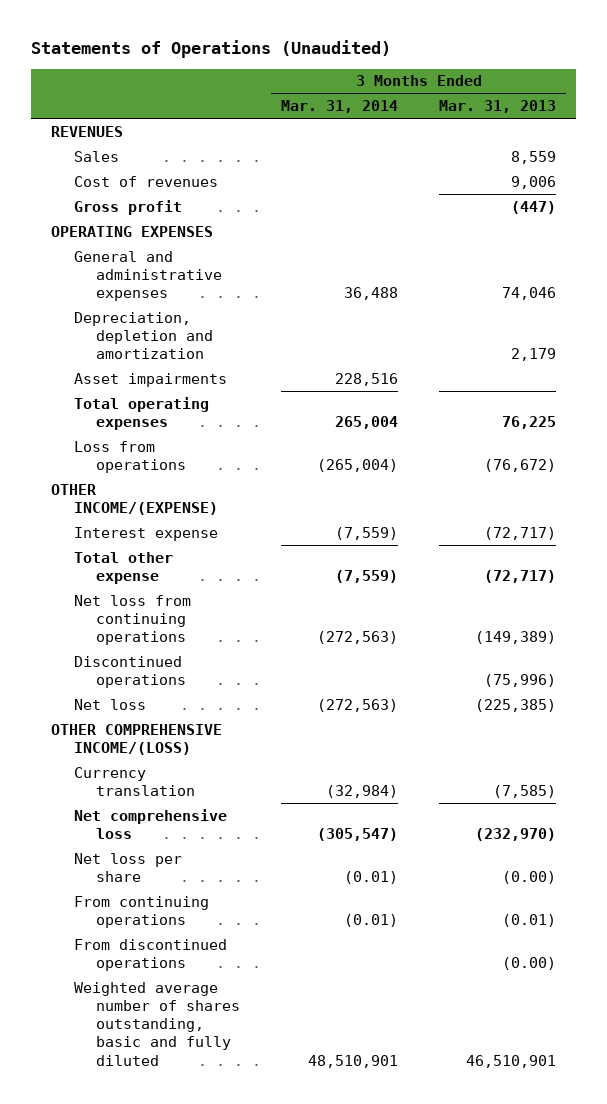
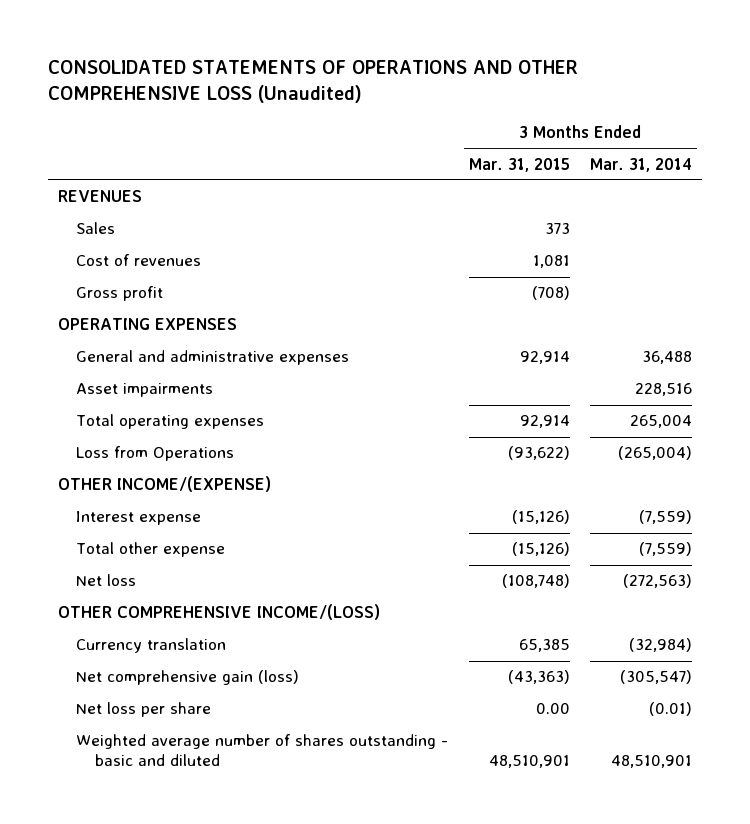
[30,39,391,58] Statements of Operations (Unaudited) -> [47,59,578,104] CONSOLIDATED STATEMENTS OF OPERATIONS AND OTHER COMPREHENSIVE LOSS (Unaudited)
[438,100,556,114] Mar. 31, 2013 -> none
none -> [468,157,570,172] Mar. 31, 2015
[73,311,214,360] Depreciation, depletion and amortization -> none
[73,440,187,474] Loss from operations -> [76,446,235,462] Loss from Operations
[73,594,191,646] Net loss from continuing operations -> none
[73,655,187,689] Discontinued operations -> none
[73,808,227,840] Net comprehensive loss -> [76,670,300,686] Net comprehensive gain (loss)
[73,895,209,929] From continuing operations -> none
[73,938,227,972] From discontinued operations -> none
[73,981,241,1066] Weighted average number of shares outstanding, basic and fully diluted -> [76,734,449,767] Weighted average number of shares outstanding - basic and diluted

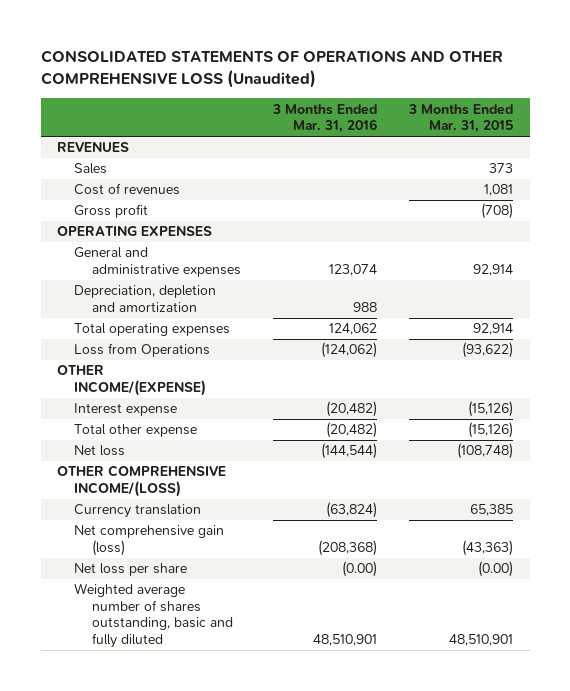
[590,157,693,172] Mar. 31, 2014 -> none
none -> [272,103,378,134] 3 Months Ended Mar. 31, 2016
[76,383,214,398] Asset impairments -> none
none -> [74,285,217,312] Depreciation, depletion and amortization
[535,703,570,715] 0.00 -> [478,561,514,578] (0.00)
[76,734,449,767] Weighted average number of shares outstanding - basic and diluted -> [74,583,233,648] Weighted average number of shares outstanding, basic and fully diluted

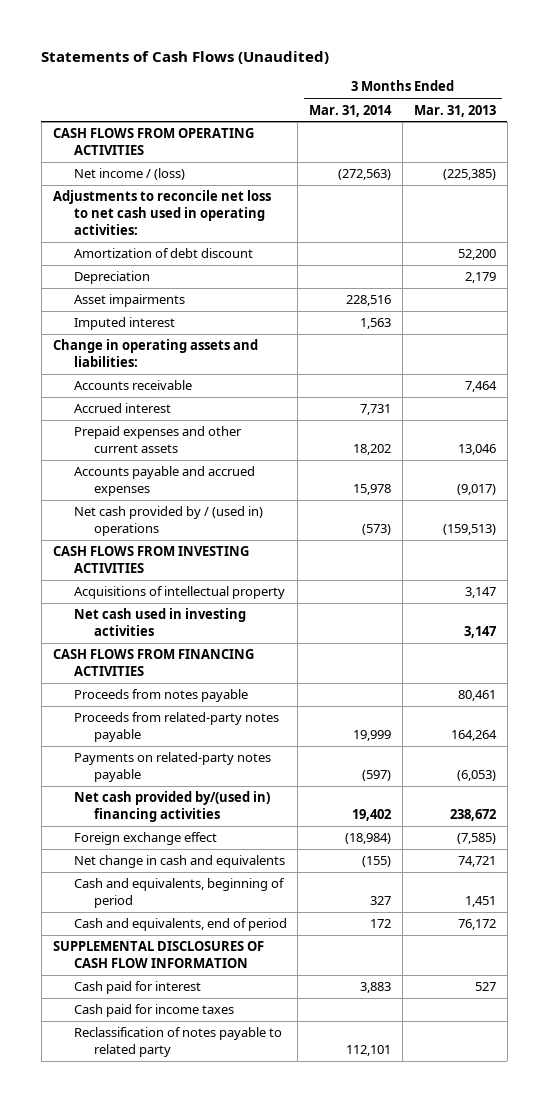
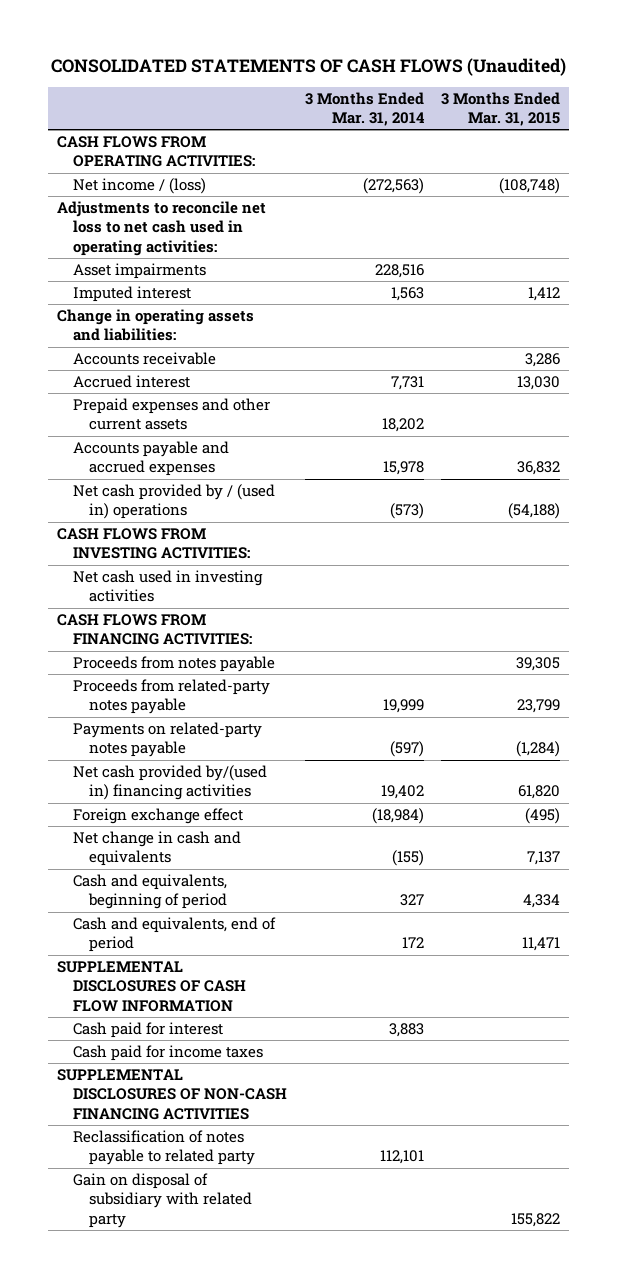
[41,50,330,64] Statements of Cash Flows (Unaudited) -> [50,57,566,76] CONSOLIDATED STATEMENTS OF CASH FLOWS (Unaudited)
[413,104,496,117] Mar. 31, 2013 -> none
none -> [441,91,561,127] 3 Months Ended Mar. 31, 2015
[52,128,254,156] CASH FLOWS FROM OPERATING ACTIVITIES -> [56,136,255,168] CASH FLOWS FROM OPERATING ACTIVITIES:
[73,248,253,259] Amortization of debt discount -> none
[73,271,150,285] Depreciation -> none
[73,586,285,600] Acquisitions of intellectual property -> none
[52,546,249,574] CASH FLOWS FROM INVESTING ACTIVITIES -> [56,528,250,560] CASH FLOWS FROM INVESTING ACTIVITIES:
[52,649,254,677] CASH FLOWS FROM FINANCING ACTIVITIES -> [56,614,252,646] CASH FLOWS FROM FINANCING ACTIVITIES:
none -> [56,1069,287,1120] SUPPLEMENTAL DISCLOSURES OF NON-CASH FINANCING ACTIVITIES
none -> [72,1173,252,1228] Gain on disposal of subsidiary with related party

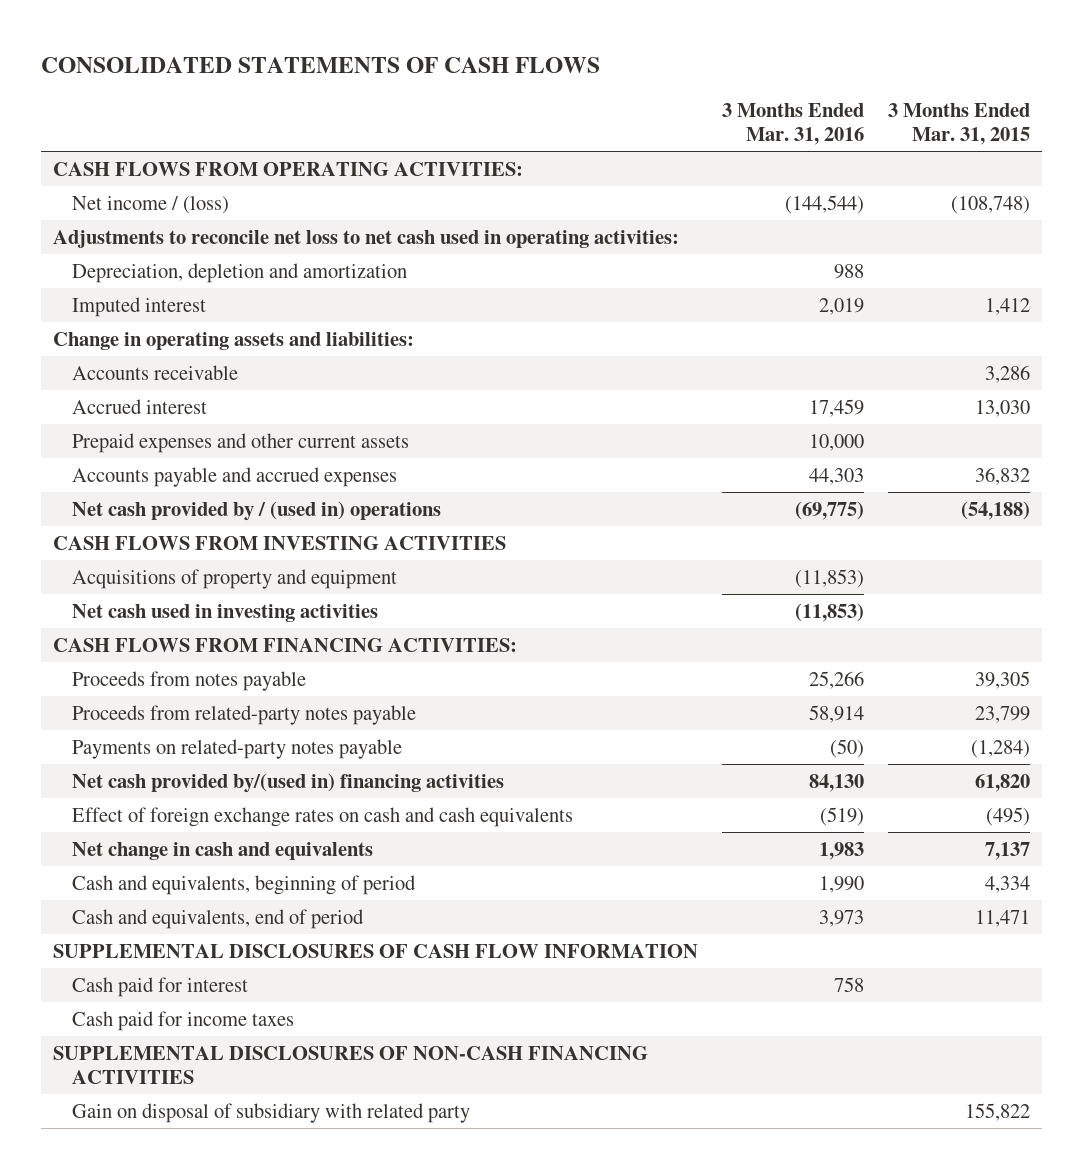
[50,57,566,76] CONSOLIDATED STATEMENTS OF CASH FLOWS (Unaudited) -> [41,56,601,73] CONSOLIDATED STATEMENTS OF CASH FLOWS
[304,91,425,127] 3 Months Ended Mar. 31, 2014 -> none
none -> [721,102,864,145] 3 Months Ended Mar. 31, 2016
[72,263,206,280] Asset impairments -> none
none -> [71,262,407,283] Depreciation, depletion and amortization
[56,528,250,560] CASH FLOWS FROM INVESTING ACTIVITIES: -> [53,535,507,550] CASH FLOWS FROM INVESTING ACTIVITIES
none -> [71,568,397,589] Acquisitions of property and equipment
[72,808,243,825] Foreign exchange effect -> [71,806,573,827] Effect of foreign exchange rates on cash and cash equivalents
[72,1130,255,1166] Reclassification of notes payable to related party -> none

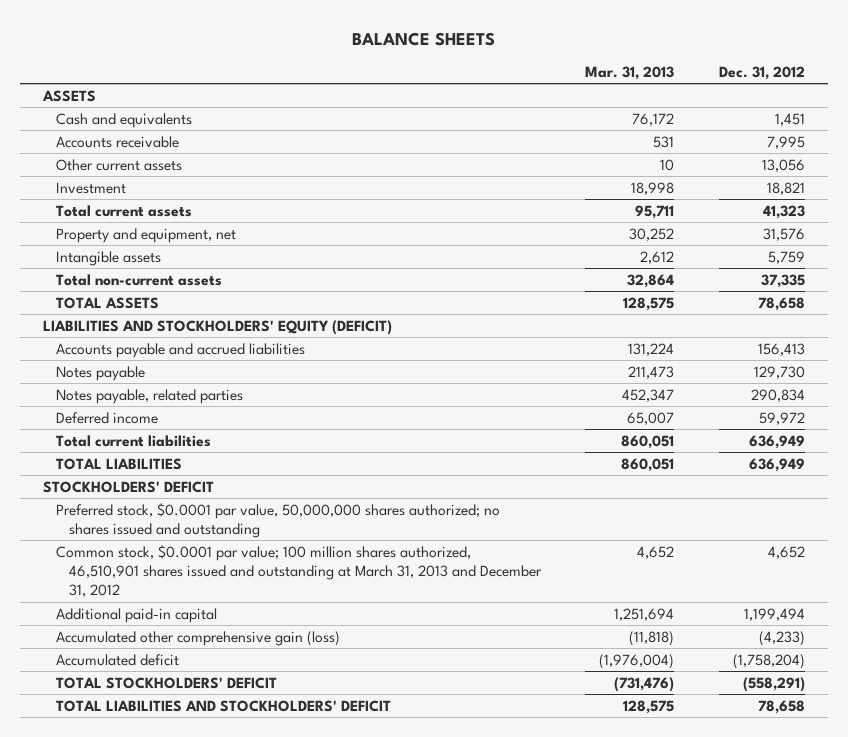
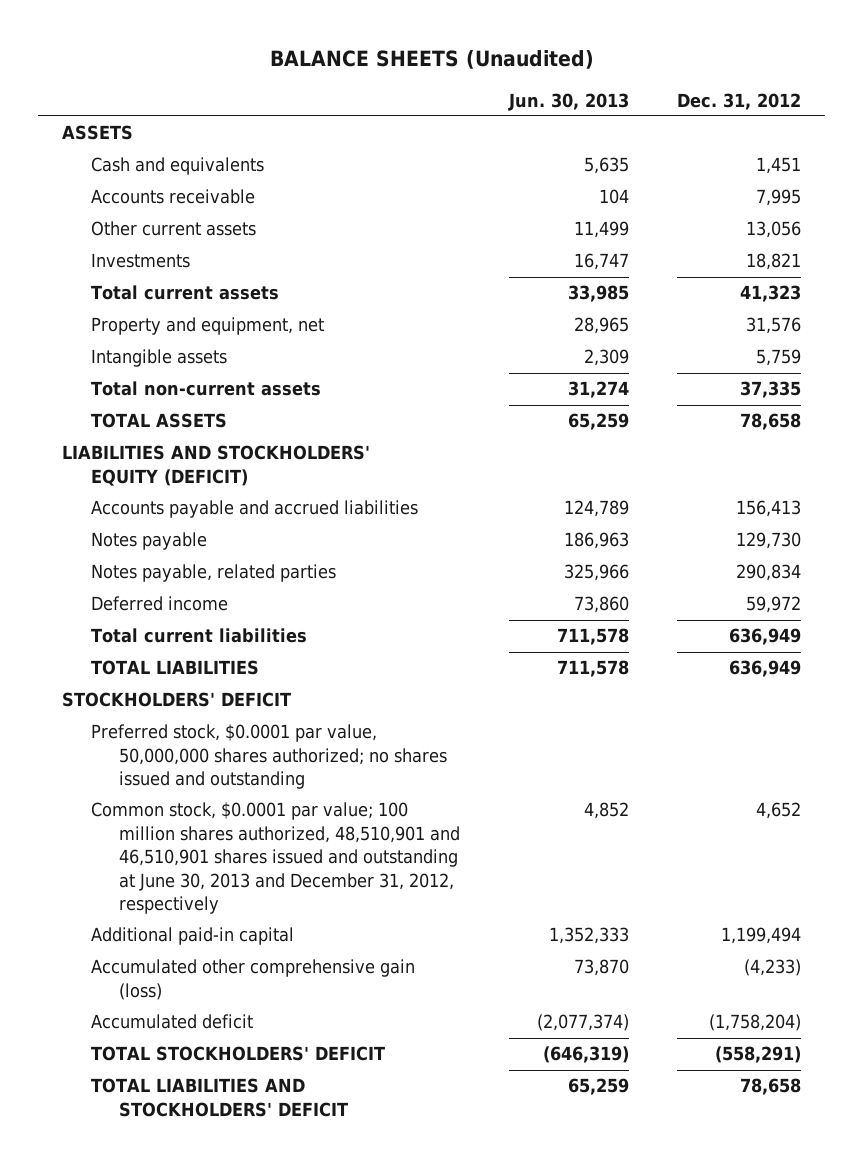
[351,31,495,46] BALANCE SHEETS -> [269,50,594,70] BALANCE SHEETS (Unaudited)
[585,65,675,80] Mar. 31, 2013 -> none
none -> [507,92,629,111] Jun. 30, 2013
[55,181,126,194] Investment -> [90,253,190,269] Investments
[55,544,542,598] Common stock, $0.0001 par value; 100 million shares authorized, 46,510,901 shares issued and outstanding at March 31, 2013 and December 31, 2012 -> [90,802,461,914] Common stock, $0.0001 par value; 100 million shares authorized, 48,510,901 and 46,510,901 shares issued and outstanding at June 30, 2013 and December 31, 2012, respectively

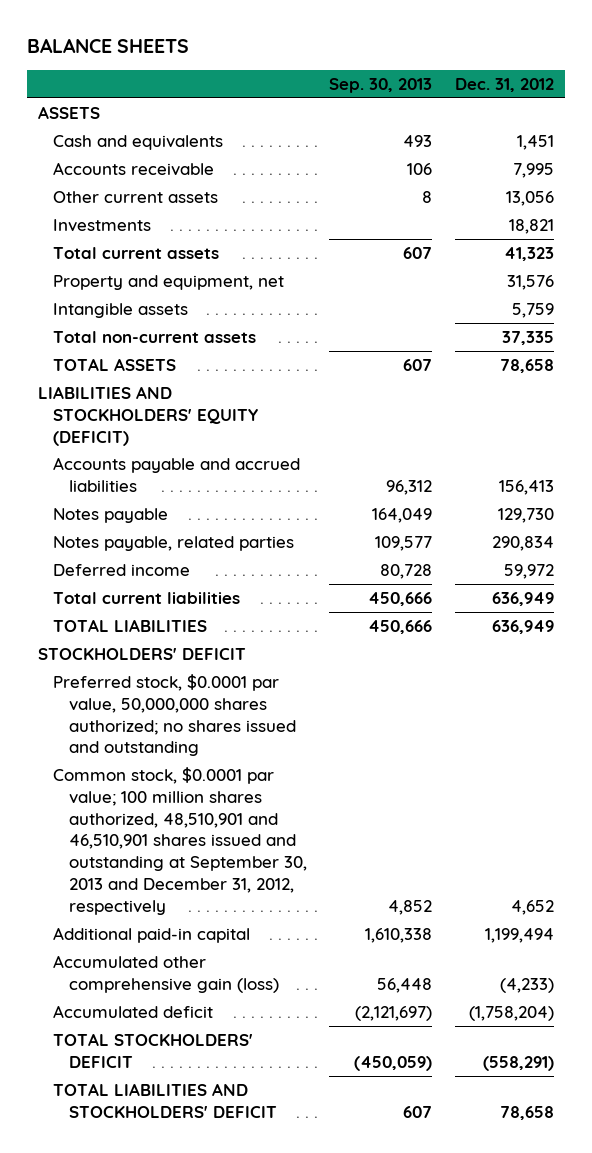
[269,50,594,70] BALANCE SHEETS (Unaudited) -> [26,38,189,54] BALANCE SHEETS
[507,92,629,111] Jun. 30, 2013 -> none
none -> [329,78,433,94] Sep. 30, 2013
[90,802,461,914] Common stock, $0.0001 par value; 100 million shares authorized, 48,510,901 and 46,510,901 shares issued and outstanding at June 30, 2013 and December 31, 2012, respectively -> [53,766,307,915] Common stock, $0.0001 par value; 100 million shares authorized, 48,510,901 and 46,510,901 shares issued and outstanding at September 30, 2013 and December 31, 2012, respectively

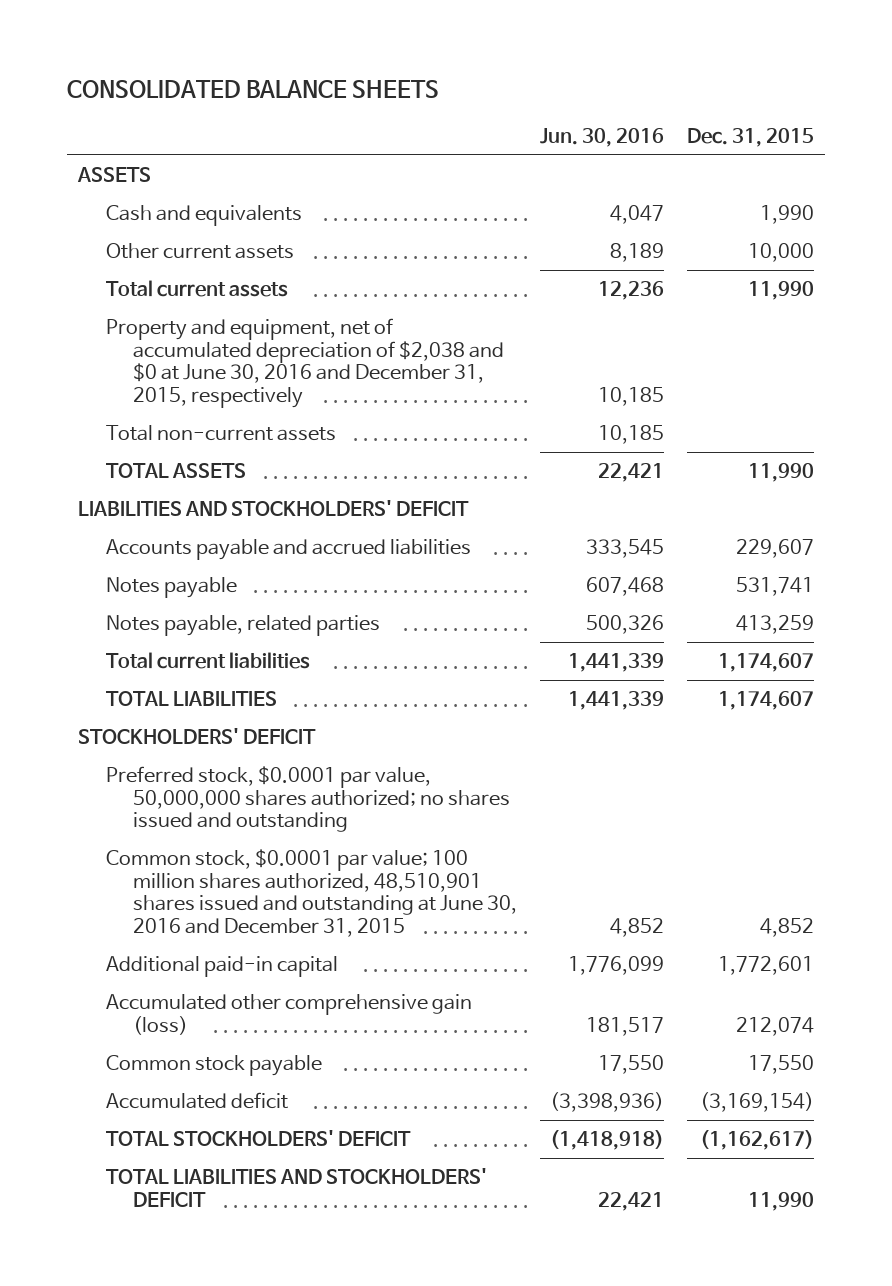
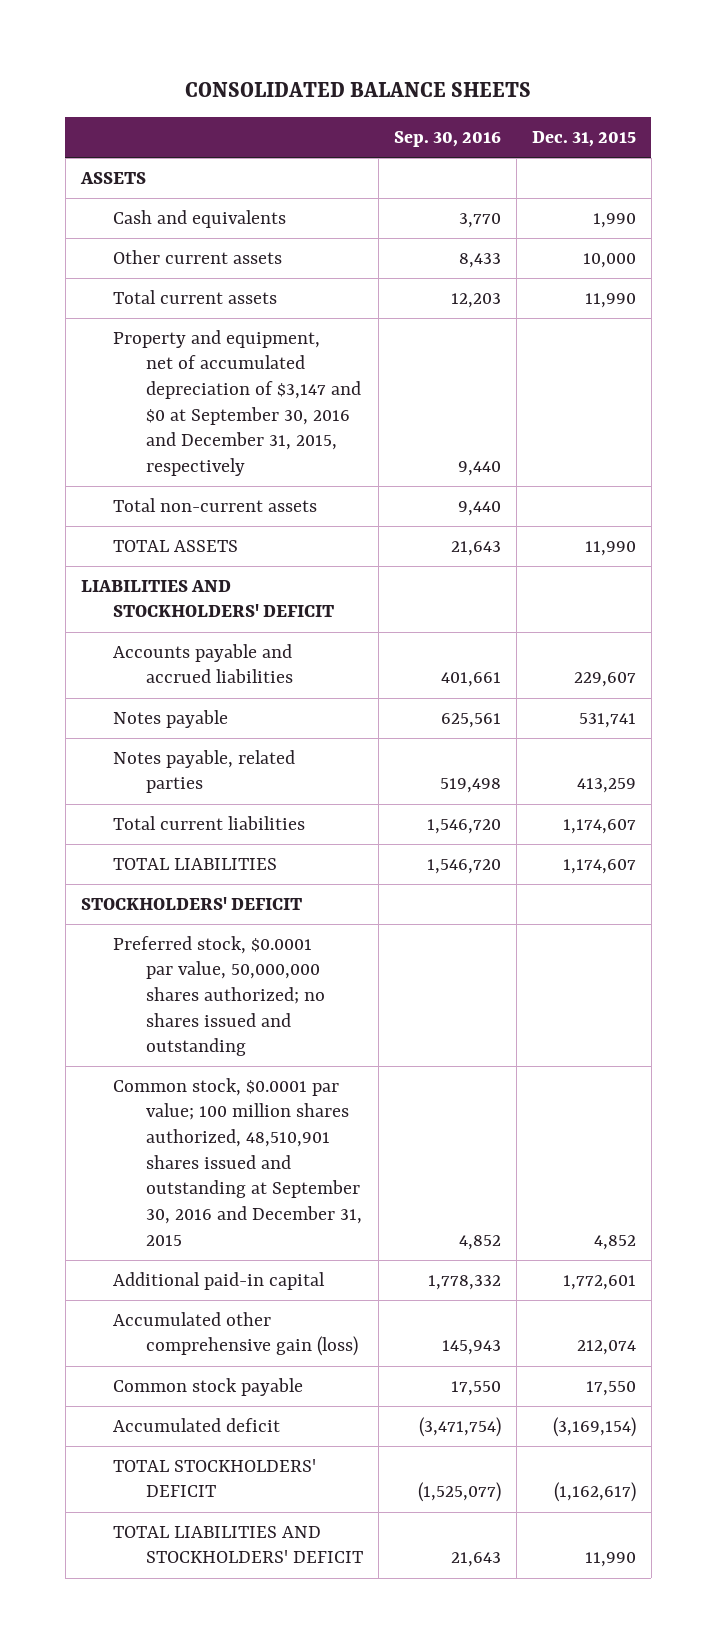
[540,127,665,147] Jun. 30, 2016 -> none
none -> [393,131,501,148] Sep. 30, 2016
[105,318,505,408] Property and equipment, net of accumulated depreciation of $2,038 and $0 at June 30, 2016 and December 31, 2015, respectively -> [113,329,361,477] Property and equipment, net of accumulated depreciation of $3,147 and $0 at September 30, 2016 and December 31, 2015, respectively
[105,849,518,937] Common stock, $0.0001 par value; 100 million shares authorized, 48,510,901 shares issued and outstanding at June 30, 2016 and December 31, 2015 -> [113,1077,362,1246] Common stock, $0.0001 par value; 100 million shares authorized, 48,510,901 shares issued and outstanding at September 30, 2016 and December 31, 2015

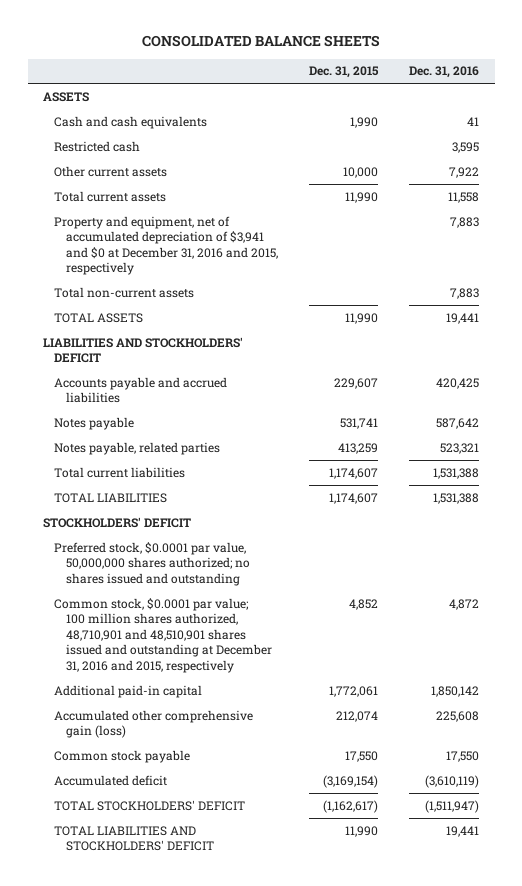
[393,131,501,148] Sep. 30, 2016 -> none
none -> [409,66,480,79] Dec. 31, 2016
[113,209,287,228] Cash and equivalents -> [54,115,208,129] Cash and cash equivalents
none -> [54,140,141,152] Restricted cash
[113,329,361,477] Property and equipment, net of accumulated depreciation of $3,147 and $0 at September 30, 2016 and December 31, 2015, respectively -> [54,215,278,276] Property and equipment, net of accumulated depreciation of $3,941 and $0 at December 31, 2016 and 2015, respectively
[113,1077,362,1246] Common stock, $0.0001 par value; 100 million shares authorized, 48,510,901 shares issued and outstanding at September 30, 2016 and December 31, 2015 -> [54,597,272,673] Common stock, $0.0001 par value; 100 million shares authorized, 48,710,901 and 48,510,901 shares issued and outstanding at December 31, 2016 and 2015, respectively
[562,1274,636,1290] 1,772,601 -> [328,685,378,697] 1,772,061

